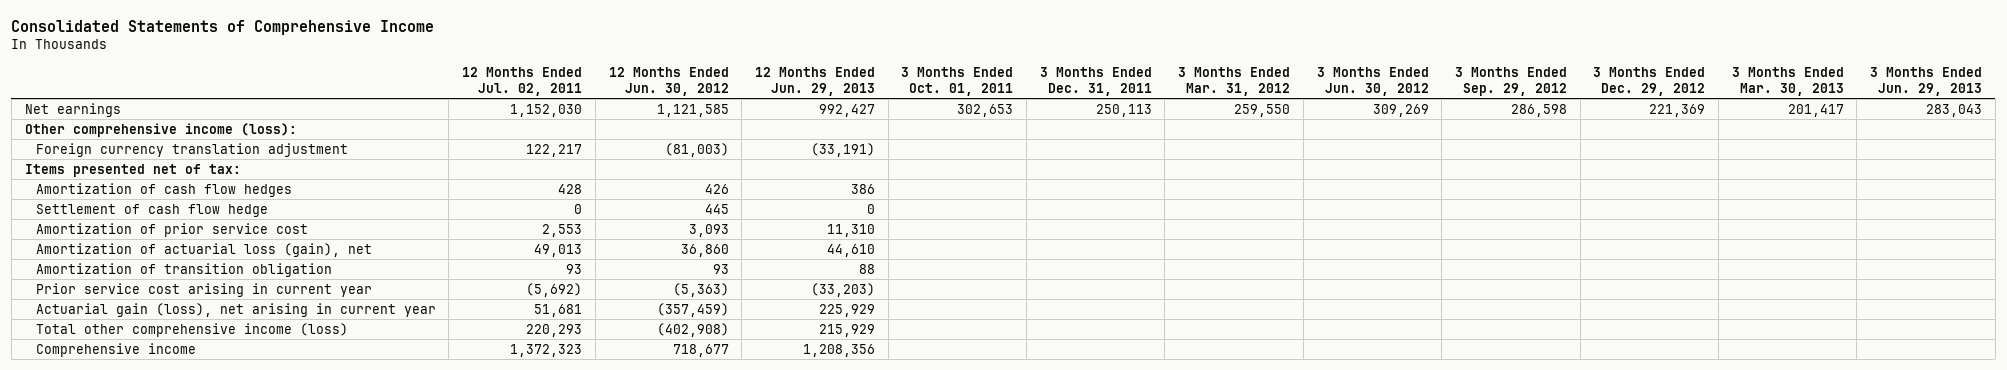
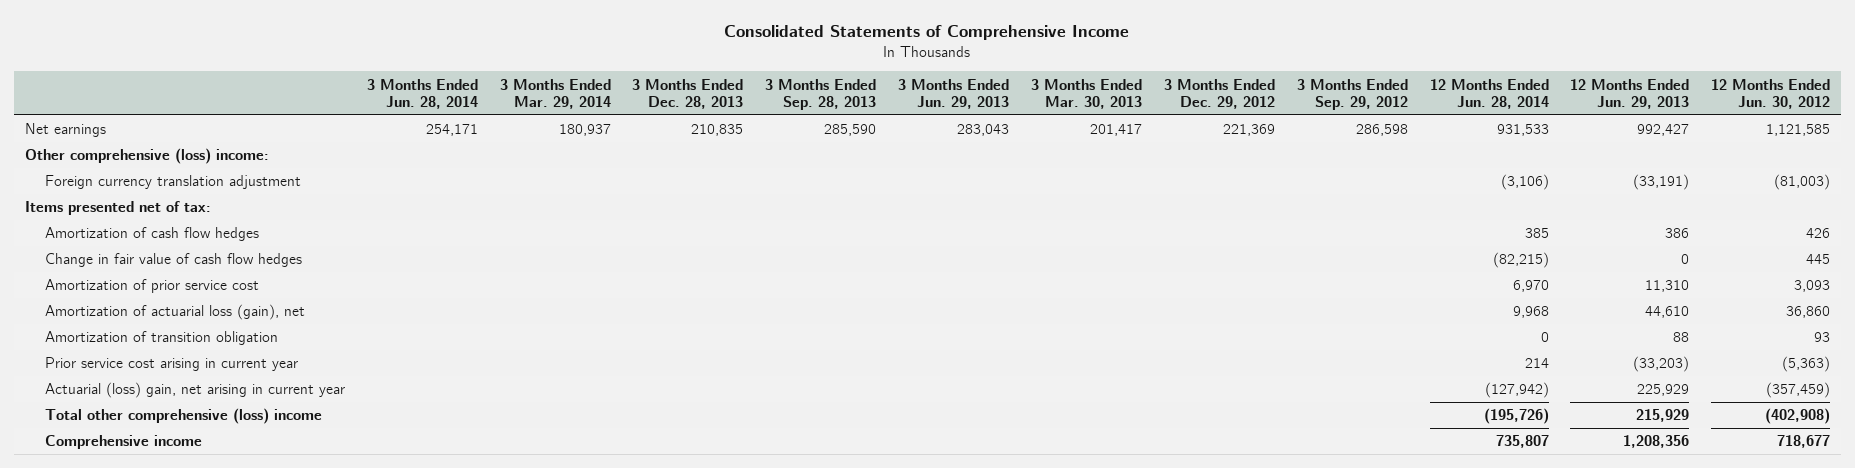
[462,67,583,97] 12 Months Ended Jul. 02, 2011 -> none
[901,67,1014,97] 3 Months Ended Oct. 01, 2011 -> none
[1039,67,1152,97] 3 Months Ended Dec. 31, 2011 -> none
[1178,67,1291,97] 3 Months Ended Mar. 31, 2012 -> none
[1316,67,1429,97] 3 Months Ended Jun. 30, 2012 -> none
none -> [366,78,478,109] 3 Months Ended Jun. 28, 2014
none -> [499,78,611,109] 3 Months Ended Mar. 29, 2014
none -> [632,78,744,109] 3 Months Ended Dec. 28, 2013
none -> [765,78,877,110] 3 Months Ended Sep. 28, 2013
none -> [1429,78,1549,109] 12 Months Ended Jun. 28, 2014
[24,122,297,137] Other comprehensive income (loss): -> [24,148,269,165] Other comprehensive (loss) income:
[35,203,268,217] Settlement of cash flow hedge -> [44,253,302,268] Change in fair value of cash flow hedges
[35,302,436,317] Actuarial gain (loss), net arising in current year -> [44,382,345,399] Actuarial (loss) gain, net arising in current year
[35,322,348,337] Total other comprehensive income (loss) -> [44,408,322,425] Total other comprehensive (loss) income

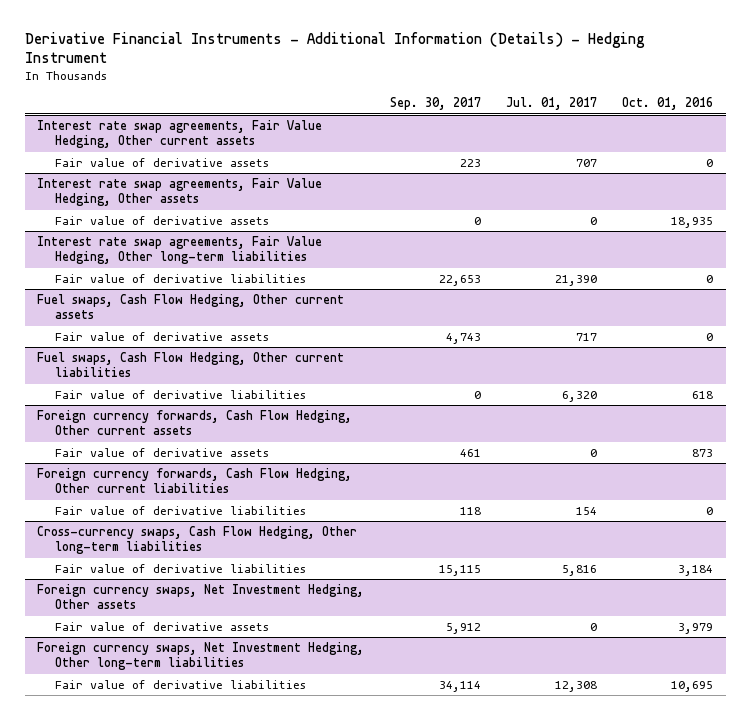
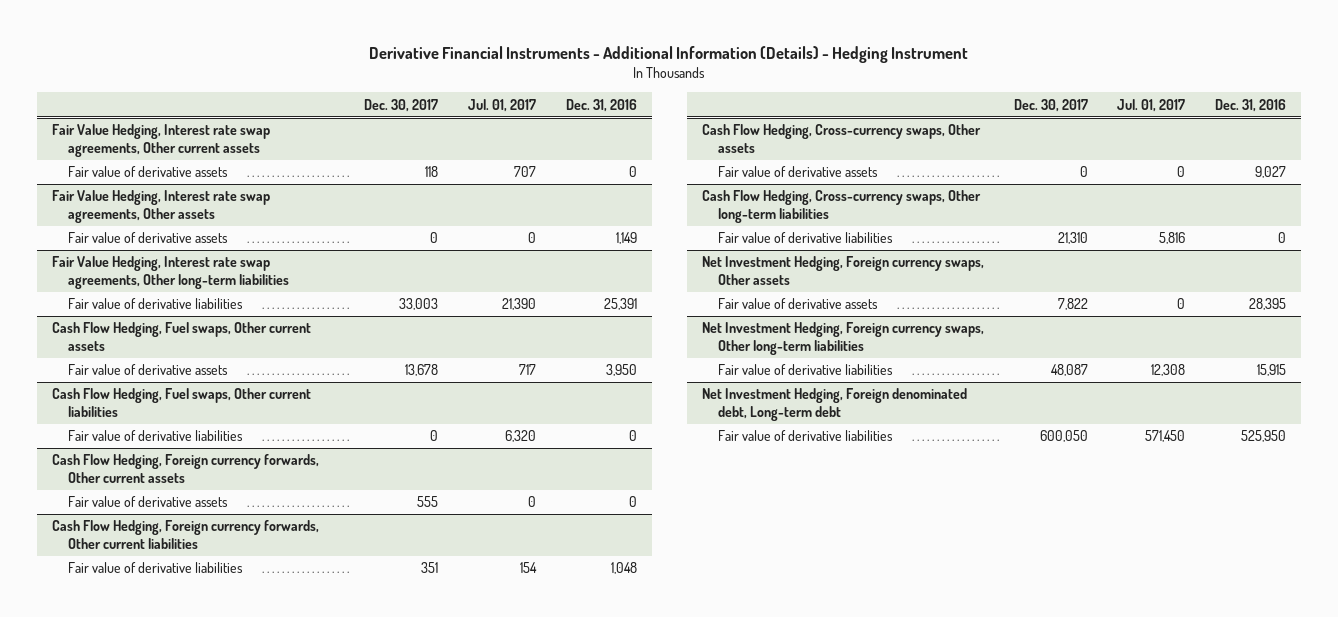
[389,97,481,111] Sep. 30, 2017 -> none
[622,97,714,111] Oct. 01, 2016 -> none
none -> [363,98,438,112] Dec. 30, 2017
none -> [565,98,637,112] Dec. 31, 2016
[37,119,323,149] Interest rate swap agreements, Fair Value Hedging, Other current assets -> [52,124,271,157] Fair Value Hedging, Interest rate swap agreements, Other current assets
[37,177,323,207] Interest rate swap agreements, Fair Value Hedging, Other assets -> [52,190,271,223] Fair Value Hedging, Interest rate swap agreements, Other assets
[37,235,323,265] Interest rate swap agreements, Fair Value Hedging, Other long-term liabilities -> [52,256,290,289] Fair Value Hedging, Interest rate swap agreements, Other long-term liabilities
[37,293,345,320] Fuel swaps, Cash Flow Hedging, Other current assets -> [52,322,312,351] Cash Flow Hedging, Fuel swaps, Other current assets
[37,351,345,378] Fuel swaps, Cash Flow Hedging, Other current liabilities -> [52,388,312,417] Cash Flow Hedging, Fuel swaps, Other current liabilities
[37,409,353,436] Foreign currency forwards, Cash Flow Hedging, Other current assets -> [52,454,320,483] Cash Flow Hedging, Foreign currency forwards, Other current assets
[37,467,353,494] Foreign currency forwards, Cash Flow Hedging, Other current liabilities -> [52,520,320,549] Cash Flow Hedging, Foreign currency forwards, Other current liabilities
none -> [701,124,981,153] Cash Flow Hedging, Cross-currency swaps, Other assets
none -> [717,166,878,178] Fair value of derivative assets
[37,525,358,555] Cross-currency swaps, Cash Flow Hedging, Other long-term liabilities -> [701,190,981,223] Cash Flow Hedging, Cross-currency swaps, Other long-term liabilities
[37,583,365,610] Foreign currency swaps, Net Investment Hedging, Other assets -> [701,256,984,285] Net Investment Hedging, Foreign currency swaps, Other assets
[37,641,365,671] Foreign currency swaps, Net Investment Hedging, Other long-term liabilities -> [701,322,984,355] Net Investment Hedging, Foreign currency swaps, Other long-term liabilities
none -> [701,388,967,421] Net Investment Hedging, Foreign denominated debt, Long-term debt
none -> [717,430,893,442] Fair value of derivative liabilities

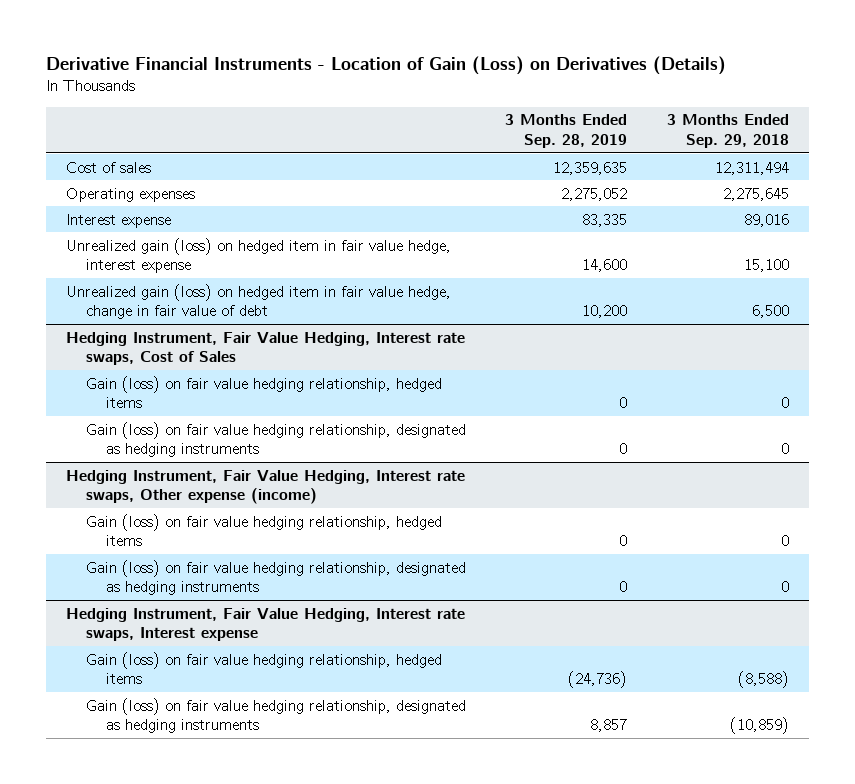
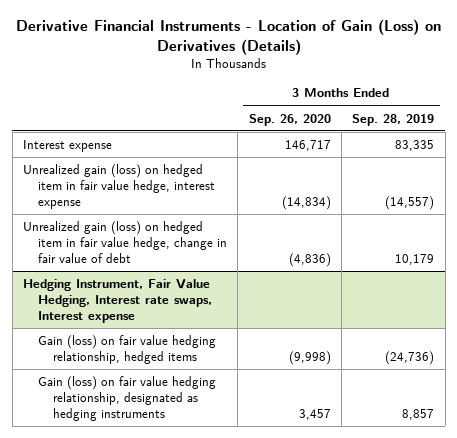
[666,114,789,148] 3 Months Ended Sep. 29, 2018 -> none
none -> [248,113,331,126] Sep. 26, 2020
[65,161,151,173] Cost of sales -> none
[65,187,195,202] Operating expenses -> none
[65,331,465,366] Hedging Instrument, Fair Value Hedging, Interest rate swaps, Cost of Sales -> none
[85,375,442,409] Gain (loss) on fair value hedging relationship, hedged items -> none
[85,421,466,458] Gain (loss) on fair value hedging relationship, designated as hedging instruments -> none
[65,469,465,505] Hedging Instrument, Fair Value Hedging, Interest rate swaps, Other expense (income) -> none
[85,513,442,547] Gain (loss) on fair value hedging relationship, hedged items -> none
[85,559,466,596] Gain (loss) on fair value hedging relationship, designated as hedging instruments -> none
[582,259,628,273] 14,600 -> [385,195,435,210] (14,557)
[582,305,628,319] 10,200 -> [395,253,435,265] 10,179

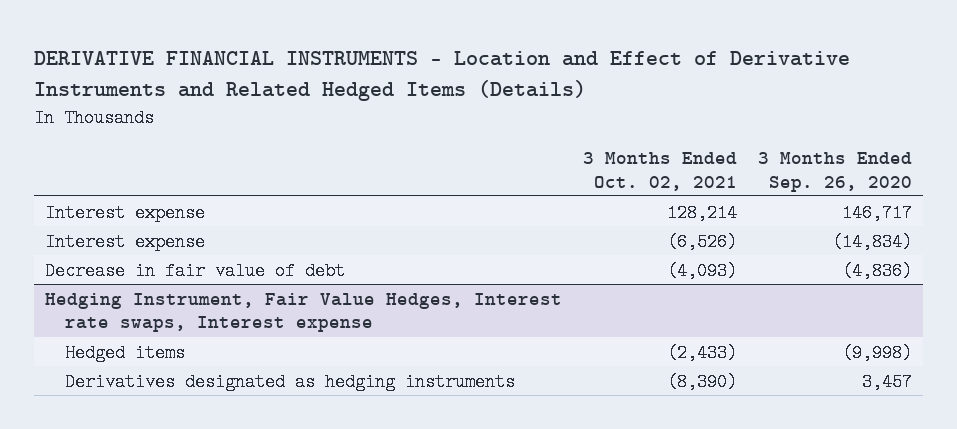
[15,19,441,55] Derivative Financial Instruments - Location of Gain (Loss) on Derivatives (Details) -> [33,50,850,102] DERIVATIVE FINANCIAL INSTRUMENTS - Location and Effect of Derivative Instruments and Related Hedged Items (Details)
[352,113,435,126] Sep. 28, 2019 -> none
none -> [582,151,737,191] 3 Months Ended Oct. 02, 2021
[22,164,215,209] Unrealized gain (loss) on hedged item in fair value hedge, interest expense -> [44,232,205,251] Interest expense
[22,221,227,263] Unrealized gain (loss) on hedged item in fair value hedge, change in fair value of debt -> [44,261,345,280] Decrease in fair value of debt
[22,279,212,323] Hedging Instrument, Fair Value Hedging, Interest rate swaps, Interest expense -> [44,292,562,333] Hedging Instrument, Fair Value Hedges, Interest rate swaps, Interest expense
[37,335,216,365] Gain (loss) on fair value hedging relationship, hedged items -> [64,343,185,362] Hedged items
[37,376,216,421] Gain (loss) on fair value hedging relationship, designated as hedging instruments -> [64,372,515,391] Derivatives designated as hedging instruments

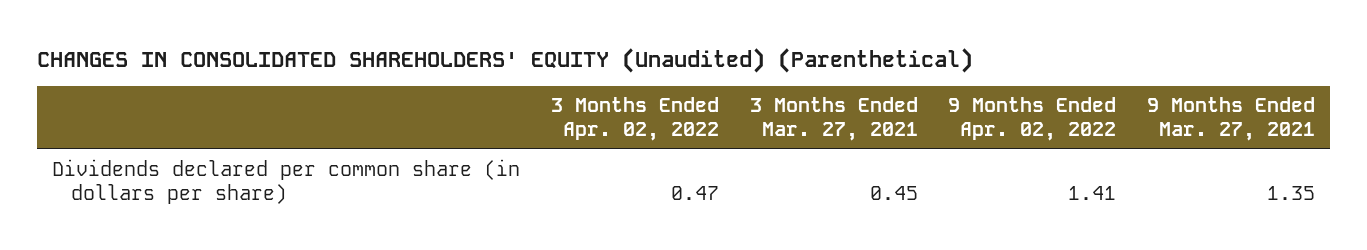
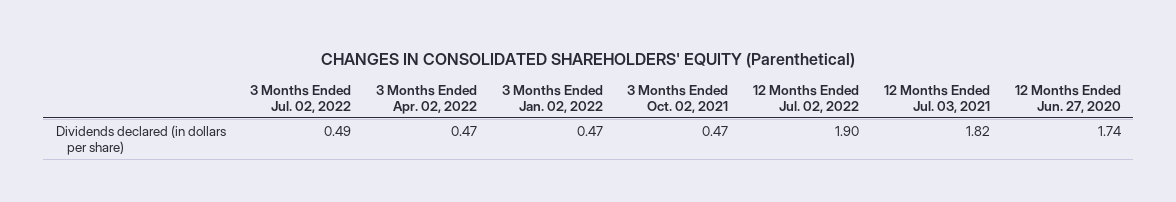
[36,47,973,73] CHANGES IN CONSOLIDATED SHAREHOLDERS' EQUITY (Unaudited) (Parenthetical) -> [321,52,856,68] CHANGES IN CONSOLIDATED SHAREHOLDERS' EQUITY (Parenthetical)
[749,97,918,142] 3 Months Ended Mar. 27, 2021 -> none
[948,97,1117,142] 9 Months Ended Apr. 02, 2022 -> none
[1146,97,1315,142] 9 Months Ended Mar. 27, 2021 -> none
none -> [250,84,352,114] 3 Months Ended Jul. 02, 2022
none -> [501,84,603,114] 3 Months Ended Jan. 02, 2022
none -> [627,84,729,114] 3 Months Ended Oct. 02, 2021
none -> [753,84,860,114] 12 Months Ended Jul. 02, 2022
none -> [883,84,990,114] 12 Months Ended Jul. 03, 2021
none -> [1014,84,1121,114] 12 Months Ended Jun. 27, 2020
[52,159,521,205] Dividends declared per common share (in dollars per share) -> [55,124,226,155] Dividends declared (in dollars per share)

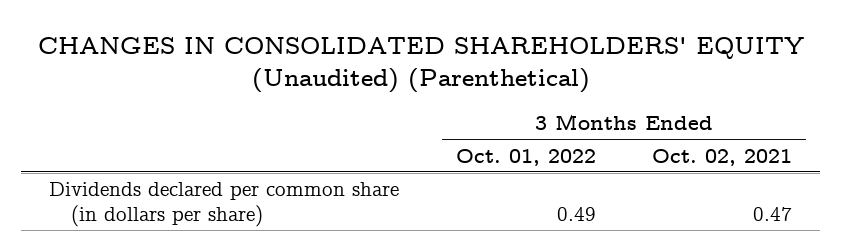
[321,52,856,68] CHANGES IN CONSOLIDATED SHAREHOLDERS' EQUITY (Parenthetical) -> [37,36,804,94] CHANGES IN CONSOLIDATED SHAREHOLDERS' EQUITY (Unaudited) (Parenthetical)
[250,84,352,114] 3 Months Ended Jul. 02, 2022 -> none
[376,84,478,115] 3 Months Ended Apr. 02, 2022 -> none
[501,84,603,114] 3 Months Ended Jan. 02, 2022 -> none
[753,84,860,114] 12 Months Ended Jul. 02, 2022 -> none
[883,84,990,114] 12 Months Ended Jul. 03, 2021 -> none
[1014,84,1121,114] 12 Months Ended Jun. 27, 2020 -> none
none -> [455,148,596,166] Oct. 01, 2022
[55,124,226,155] Dividends declared (in dollars per share) -> [49,182,400,228] Dividends declared per common share (in dollars per share)

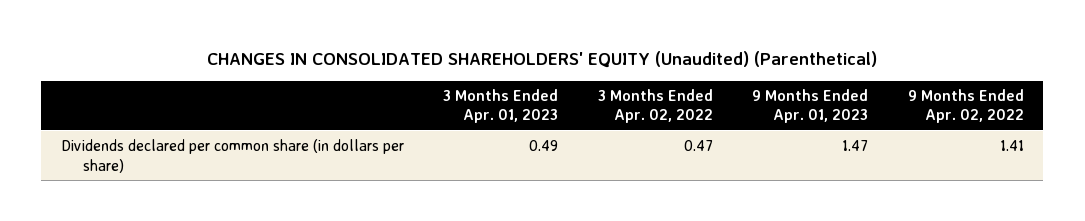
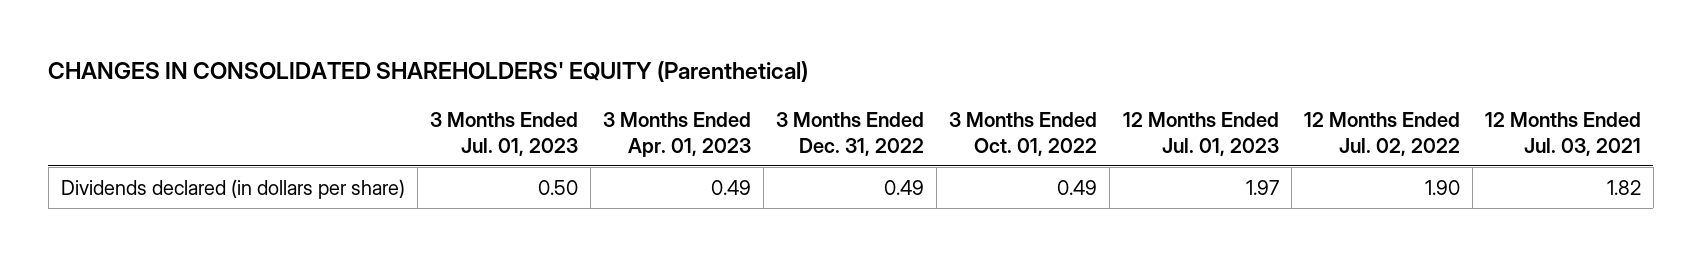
[207,51,878,69] CHANGES IN CONSOLIDATED SHAREHOLDERS' EQUITY (Unaudited) (Parenthetical) -> [48,61,809,83] CHANGES IN CONSOLIDATED SHAREHOLDERS' EQUITY (Parenthetical)
[597,88,713,124] 3 Months Ended Apr. 02, 2022 -> none
[752,88,869,124] 9 Months Ended Apr. 01, 2023 -> none
[907,88,1024,124] 9 Months Ended Apr. 02, 2022 -> none
none -> [429,112,578,156] 3 Months Ended Jul. 01, 2023
none -> [776,112,925,156] 3 Months Ended Dec. 31, 2022
none -> [949,112,1098,156] 3 Months Ended Oct. 01, 2022
none -> [1122,112,1279,156] 12 Months Ended Jul. 01, 2023
none -> [1303,112,1460,156] 12 Months Ended Jul. 02, 2022
none -> [1484,112,1641,156] 12 Months Ended Jul. 03, 2021
[60,138,404,173] Dividends declared per common share (in dollars per share) -> [60,178,405,199] Dividends declared (in dollars per share)

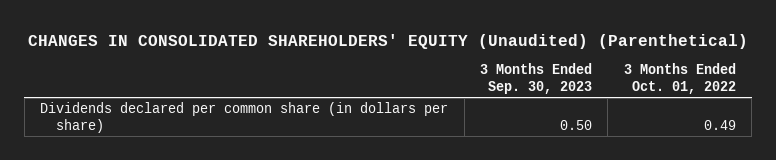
[48,61,809,83] CHANGES IN CONSOLIDATED SHAREHOLDERS' EQUITY (Parenthetical) -> [28,33,749,49] CHANGES IN CONSOLIDATED SHAREHOLDERS' EQUITY (Unaudited) (Parenthetical)
[429,112,578,156] 3 Months Ended Jul. 01, 2023 -> none
[603,112,752,157] 3 Months Ended Apr. 01, 2023 -> none
[776,112,925,156] 3 Months Ended Dec. 31, 2022 -> none
[1122,112,1279,156] 12 Months Ended Jul. 01, 2023 -> none
[1303,112,1460,156] 12 Months Ended Jul. 02, 2022 -> none
[1484,112,1641,156] 12 Months Ended Jul. 03, 2021 -> none
none -> [480,63,593,95] 3 Months Ended Sep. 30, 2023
[60,178,405,199] Dividends declared (in dollars per share) -> [40,101,449,134] Dividends declared per common share (in dollars per share)

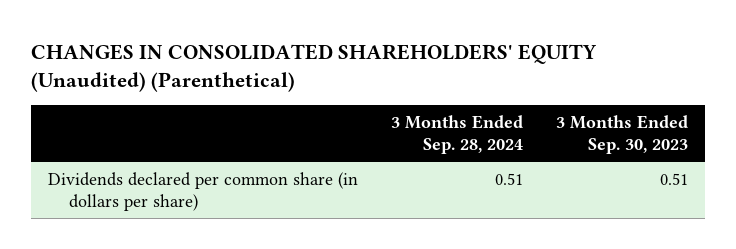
[623,63,736,95] 3 Months Ended Oct. 01, 2022 -> none
none -> [390,114,523,155] 3 Months Ended Sep. 28, 2024
[560,120,593,131] 0.50 -> [660,172,689,185] 0.51

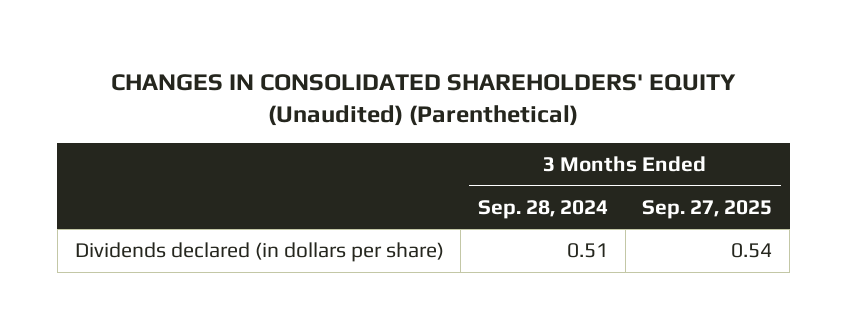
[556,114,689,155] 3 Months Ended Sep. 30, 2023 -> none
none -> [642,199,773,219] Sep. 27, 2025
[47,171,358,212] Dividends declared per common share (in dollars per share) -> [74,242,444,263] Dividends declared (in dollars per share)

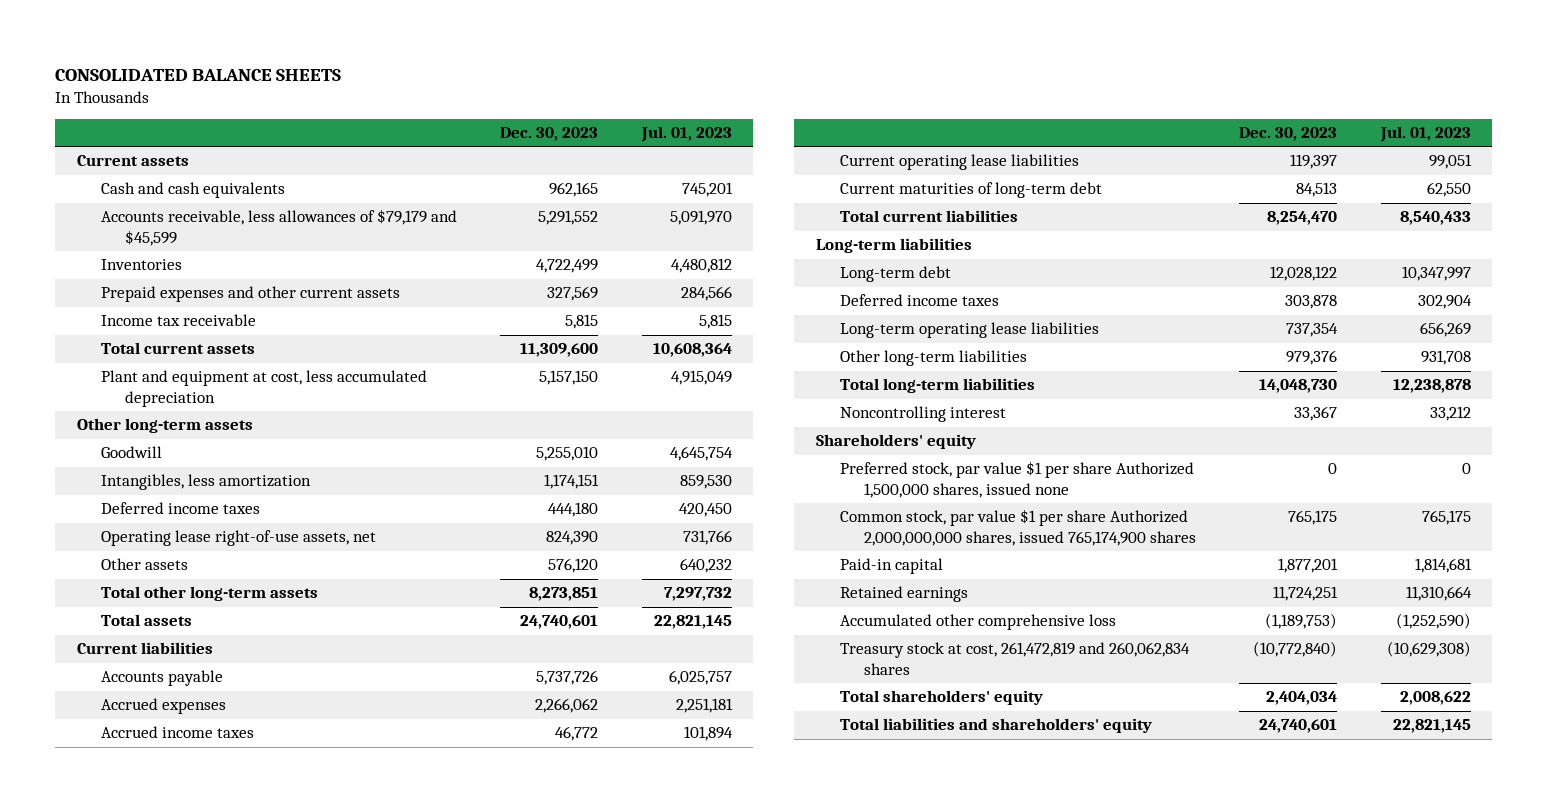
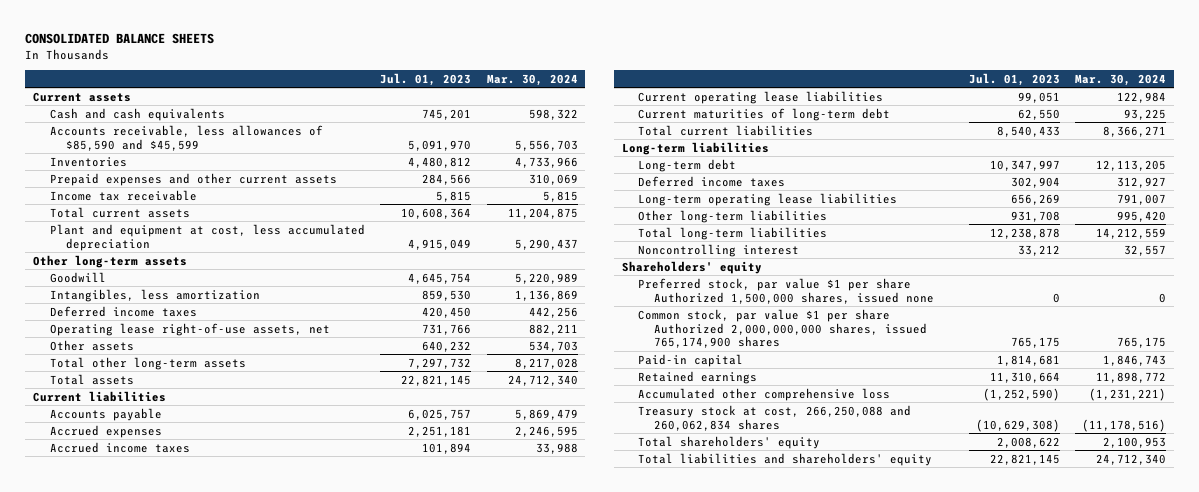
[500,127,599,142] Dec. 30, 2023 -> none
none -> [486,73,578,86] Mar. 30, 2024
[100,209,457,247] Accounts receivable, less allowances of $79,179 and $45,599 -> [49,124,323,151] Accounts receivable, less allowances of $85,590 and $45,599
[839,642,1190,676] Treasury stock at cost, 261,472,819 and 260,062,834 shares -> [638,404,912,431] Treasury stock at cost, 266,250,088 and 260,062,834 shares

